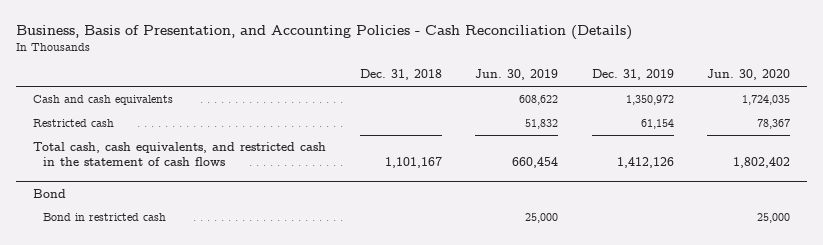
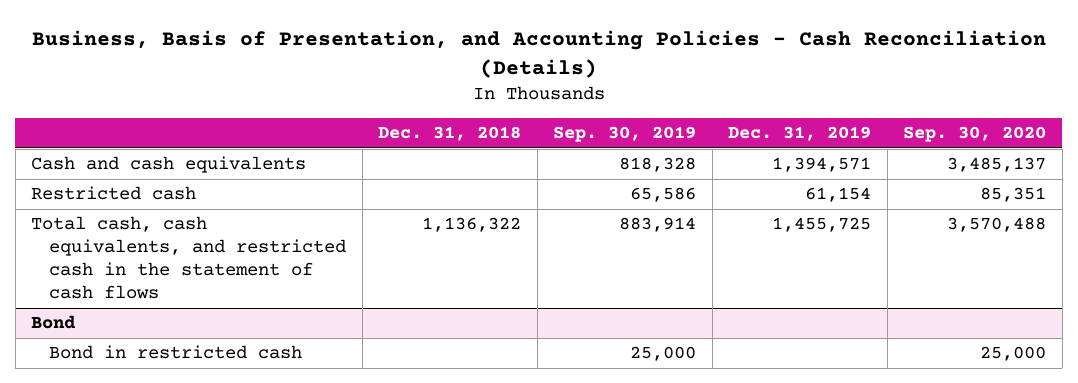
[475,69,559,81] Jun. 30, 2019 -> none
[707,69,791,81] Jun. 30, 2020 -> none
none -> [553,126,697,143] Sep. 30, 2019
none -> [903,126,1047,143] Sep. 30, 2020
[625,94,674,105] 1,350,972 -> [772,157,872,173] 1,394,571
[384,157,442,169] 1,101,167 -> [422,217,522,233] 1,136,322
[616,157,674,169] 1,412,126 -> [772,217,872,233] 1,455,725

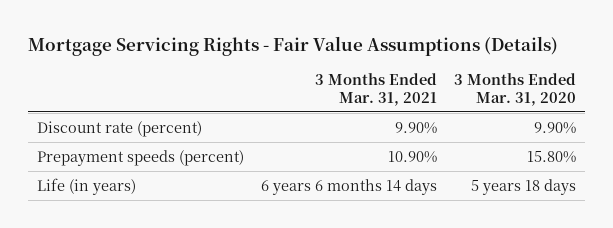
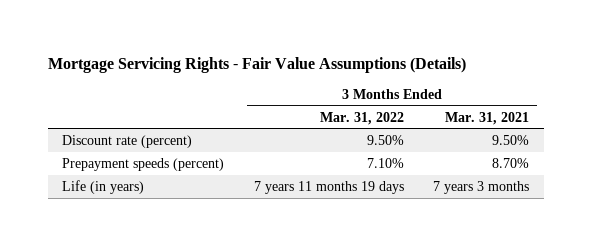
[454,73,577,106] 3 Months Ended Mar. 31, 2020 -> none
none -> [319,111,404,125] Mar. 31, 2022
[395,121,438,134] 9.90% -> [492,134,530,145] 9.50%
[388,150,438,163] 10.90% -> [492,157,530,168] 8.70%
[261,178,438,195] 6 years 6 months 14 days -> [433,180,530,194] 7 years 3 months

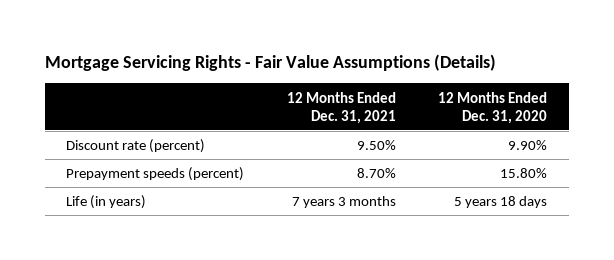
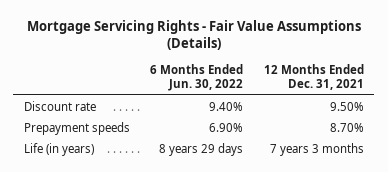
[438,91,548,124] 12 Months Ended Dec. 31, 2020 -> none
none -> [150,64,244,92] 6 Months Ended Jun. 30, 2022
[66,139,206,154] Discount rate (percent) -> [23,100,96,111] Discount rate
[66,167,245,182] Prepayment speeds (percent) -> [23,121,130,135] Prepayment speeds

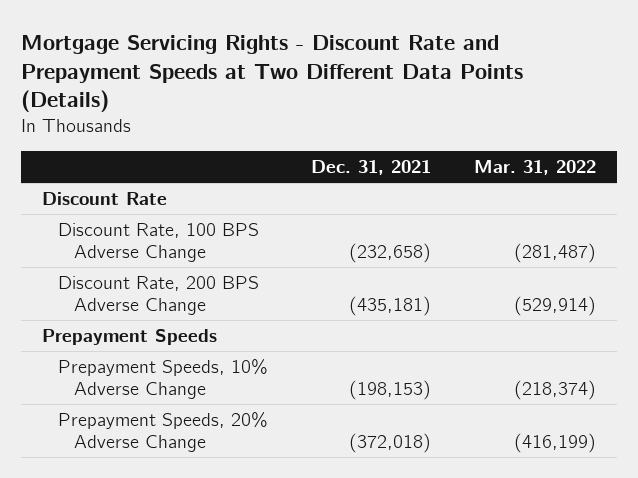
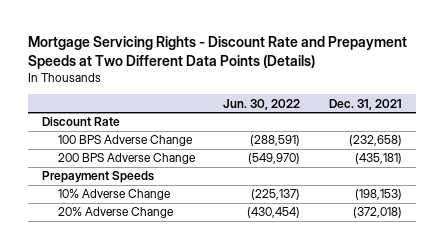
[473,159,596,175] Mar. 31, 2022 -> none
none -> [223,98,301,110] Jun. 30, 2022
[58,222,260,263] Discount Rate, 100 BPS Adverse Change -> [57,135,193,147] 100 BPS Adverse Change
[58,275,260,316] Discount Rate, 200 BPS Adverse Change -> [57,153,196,165] 200 BPS Adverse Change
[58,358,269,400] Prepayment Speeds, 10% Adverse Change -> [57,189,171,201] 10% Adverse Change
[58,411,269,453] Prepayment Speeds, 20% Adverse Change -> [57,207,174,219] 20% Adverse Change

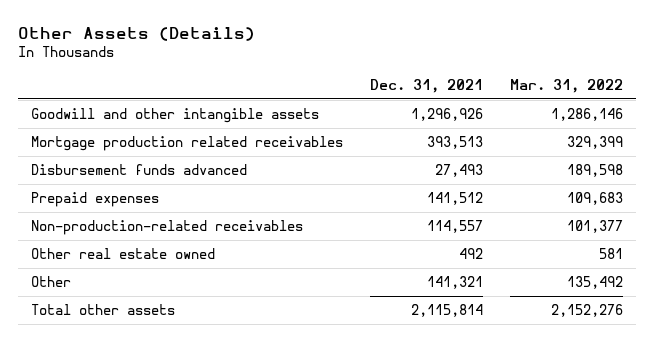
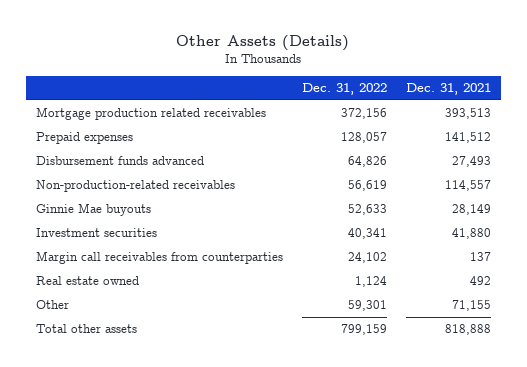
[509,78,623,93] Mar. 31, 2022 -> none
none -> [301,83,387,96] Dec. 31, 2022
[31,108,320,124] Goodwill and other intangible assets -> none
[31,164,248,176] Disbursement funds advanced -> [35,156,204,166] Disbursement funds advanced
none -> [35,203,151,217] Ginnie Mae buyouts
none -> [35,228,157,238] Investment securities
none -> [35,251,283,265] Margin call receivables from counterparties
[31,248,216,260] Other real estate owned -> [35,276,139,286] Real estate owned
[426,276,483,290] 141,321 -> [452,300,492,312] 71,155
[410,304,483,318] 2,115,814 -> [445,324,492,336] 818,888

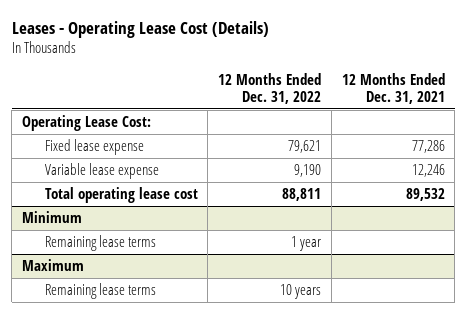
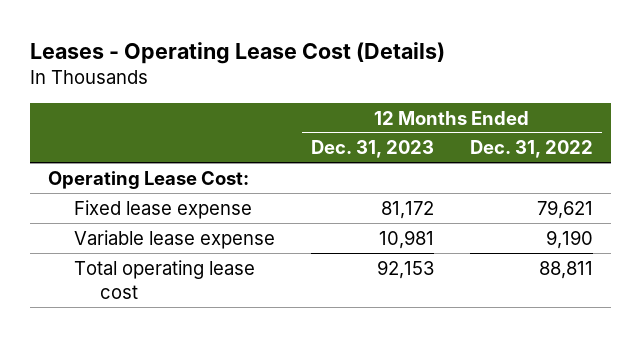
[341,72,445,105] 12 Months Ended Dec. 31, 2021 -> none
none -> [311,140,435,159] Dec. 31, 2023
[21,211,82,224] Minimum -> none
[44,235,156,252] Remaining lease terms -> none
[21,259,84,272] Maximum -> none
[44,283,156,300] Remaining lease terms -> none

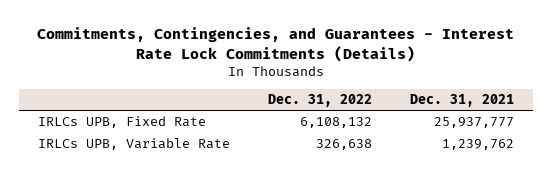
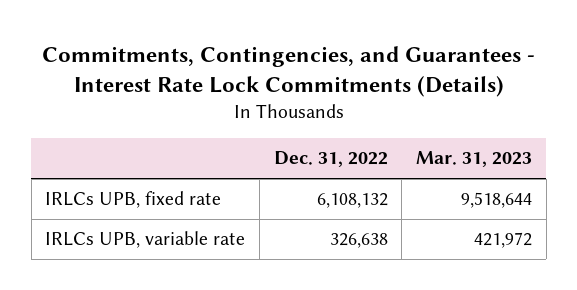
[410,93,515,107] Dec. 31, 2021 -> none
none -> [415,151,532,168] Mar. 31, 2023
[38,116,207,129] IRLCs UPB, Fixed Rate -> [45,191,222,209] IRLCs UPB, fixed rate
[38,138,231,151] IRLCs UPB, Variable Rate -> [45,231,246,249] IRLCs UPB, variable rate

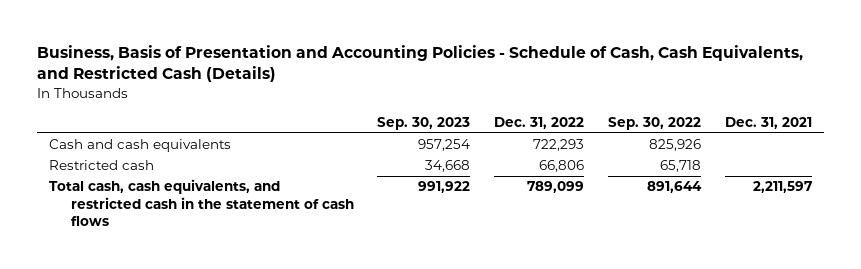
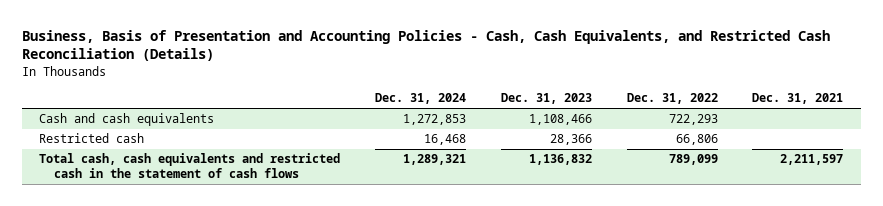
[37,45,804,83] Business, Basis of Presentation and Accounting Policies - Schedule of Cash, Cash Equivalents, and Restricted Cash (Details) -> [21,29,830,62] Business, Basis of Presentation and Accounting Policies - Cash, Cash Equivalents, and Restricted Cash Reconciliation (Details)
[377,116,471,130] Sep. 30, 2023 -> none
[607,116,701,130] Sep. 30, 2022 -> none
none -> [375,93,467,105] Dec. 31, 2024
none -> [500,93,592,105] Dec. 31, 2023
[49,179,354,227] Total cash, cash equivalents, and restricted cash in the statement of cash flows -> [39,153,341,178] Total cash, cash equivalents and restricted cash in the statement of cash flows

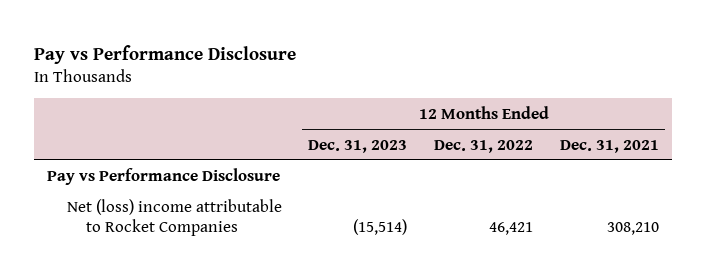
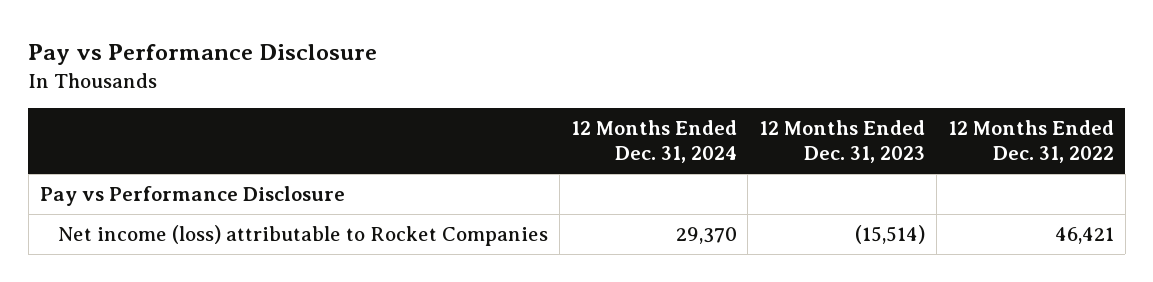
[559,139,659,153] Dec. 31, 2021 -> none
none -> [570,120,737,164] 12 Months Ended Dec. 31, 2024
[66,199,282,237] Net (loss) income attributable to Rocket Companies -> [57,224,548,246] Net income (loss) attributable to Rocket Companies

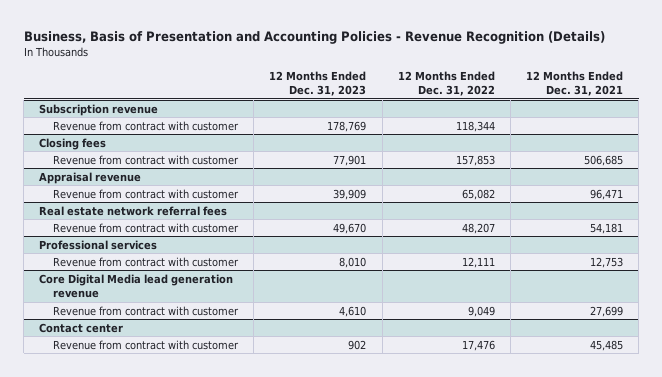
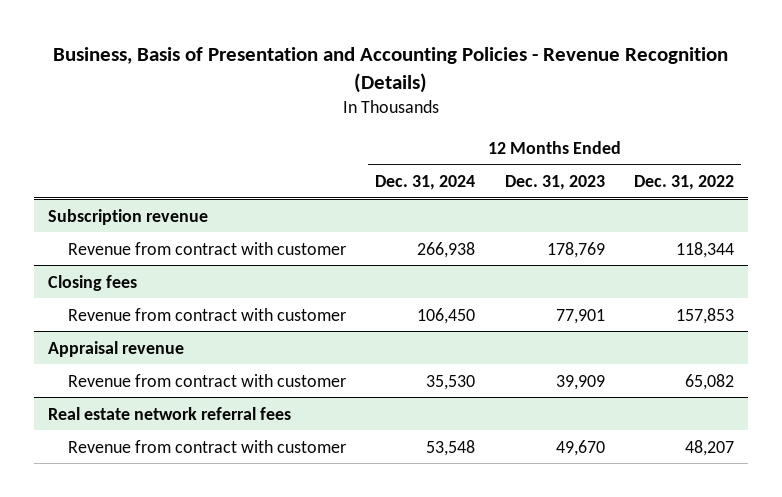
[526,70,624,97] 12 Months Ended Dec. 31, 2021 -> none
none -> [375,174,476,190] Dec. 31, 2024
[39,239,158,250] Professional services -> none
[53,256,240,267] Revenue from contract with customer -> none
[39,273,234,299] Core Digital Media lead generation revenue -> none
[53,305,240,316] Revenue from contract with customer -> none
[39,322,124,333] Contact center -> none
[53,339,240,350] Revenue from contract with customer -> none

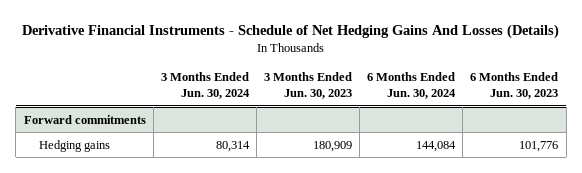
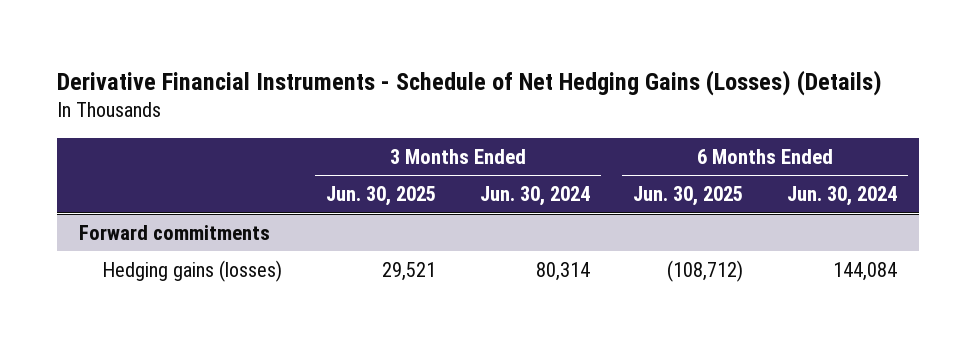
[22,24,560,40] Derivative Financial Instruments - Schedule of Net Hedging Gains And Losses (Details) -> [57,69,883,96] Derivative Financial Instruments - Schedule of Net Hedging Gains (Losses) (Details)
[264,72,353,100] 3 Months Ended Jun. 30, 2023 -> none
[470,72,559,100] 6 Months Ended Jun. 30, 2023 -> none
none -> [325,186,436,207] Jun. 30, 2025
none -> [633,186,744,207] Jun. 30, 2025
[38,139,110,152] Hedging gains -> [102,259,283,282] Hedging gains (losses)

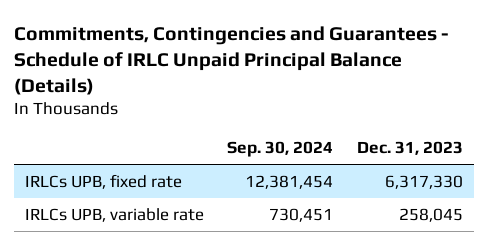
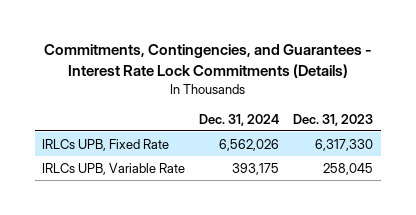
[13,25,449,95] Commitments, Contingencies and Guarantees - Schedule of IRLC Unpaid Principal Balance (Details) -> [43,44,372,78] Commitments, Contingencies, and Guarantees - Interest Rate Lock Commitments (Details)
[227,141,334,158] Sep. 30, 2024 -> none
none -> [199,113,280,126] Dec. 31, 2024
[25,173,183,189] IRLCs UPB, fixed rate -> [42,138,170,151] IRLCs UPB, Fixed Rate
[25,207,205,222] IRLCs UPB, variable rate -> [42,162,186,175] IRLCs UPB, Variable Rate

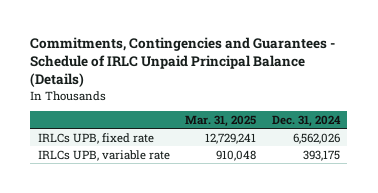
[43,44,372,78] Commitments, Contingencies, and Guarantees - Interest Rate Lock Commitments (Details) -> [30,37,336,88] Commitments, Contingencies and Guarantees - Schedule of IRLC Unpaid Principal Balance (Details)
[293,113,374,126] Dec. 31, 2023 -> none
none -> [185,114,257,127] Mar. 31, 2025
[42,138,170,151] IRLCs UPB, Fixed Rate -> [38,132,155,144] IRLCs UPB, fixed rate
[42,162,186,175] IRLCs UPB, Variable Rate -> [38,149,171,161] IRLCs UPB, variable rate

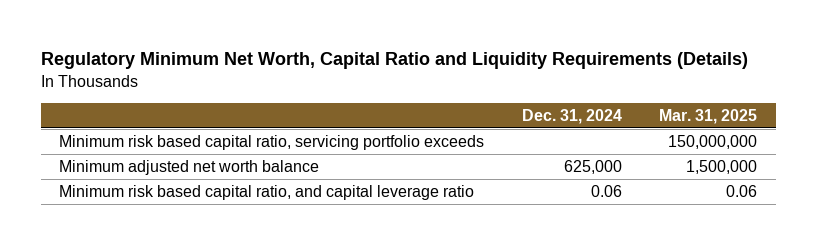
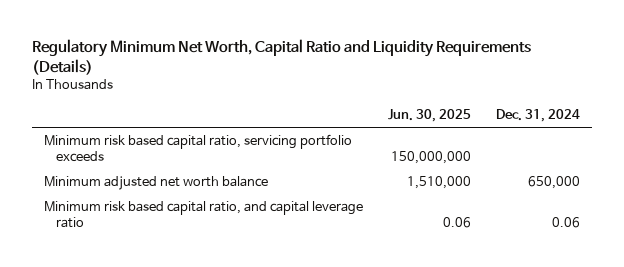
[658,108,757,124] Mar. 31, 2025 -> none
none -> [388,109,472,123] Jun. 30, 2025
[563,160,622,175] 625,000 -> [527,176,580,190] 650,000

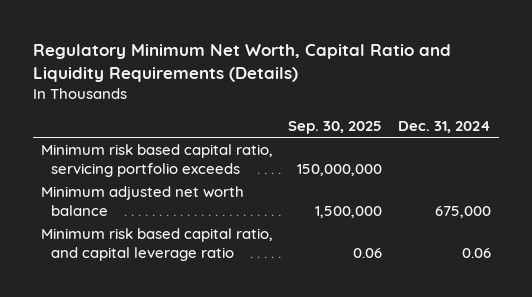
[388,109,472,123] Jun. 30, 2025 -> none
none -> [288,120,383,134] Sep. 30, 2025
[527,176,580,190] 650,000 -> [435,205,492,218] 675,000

